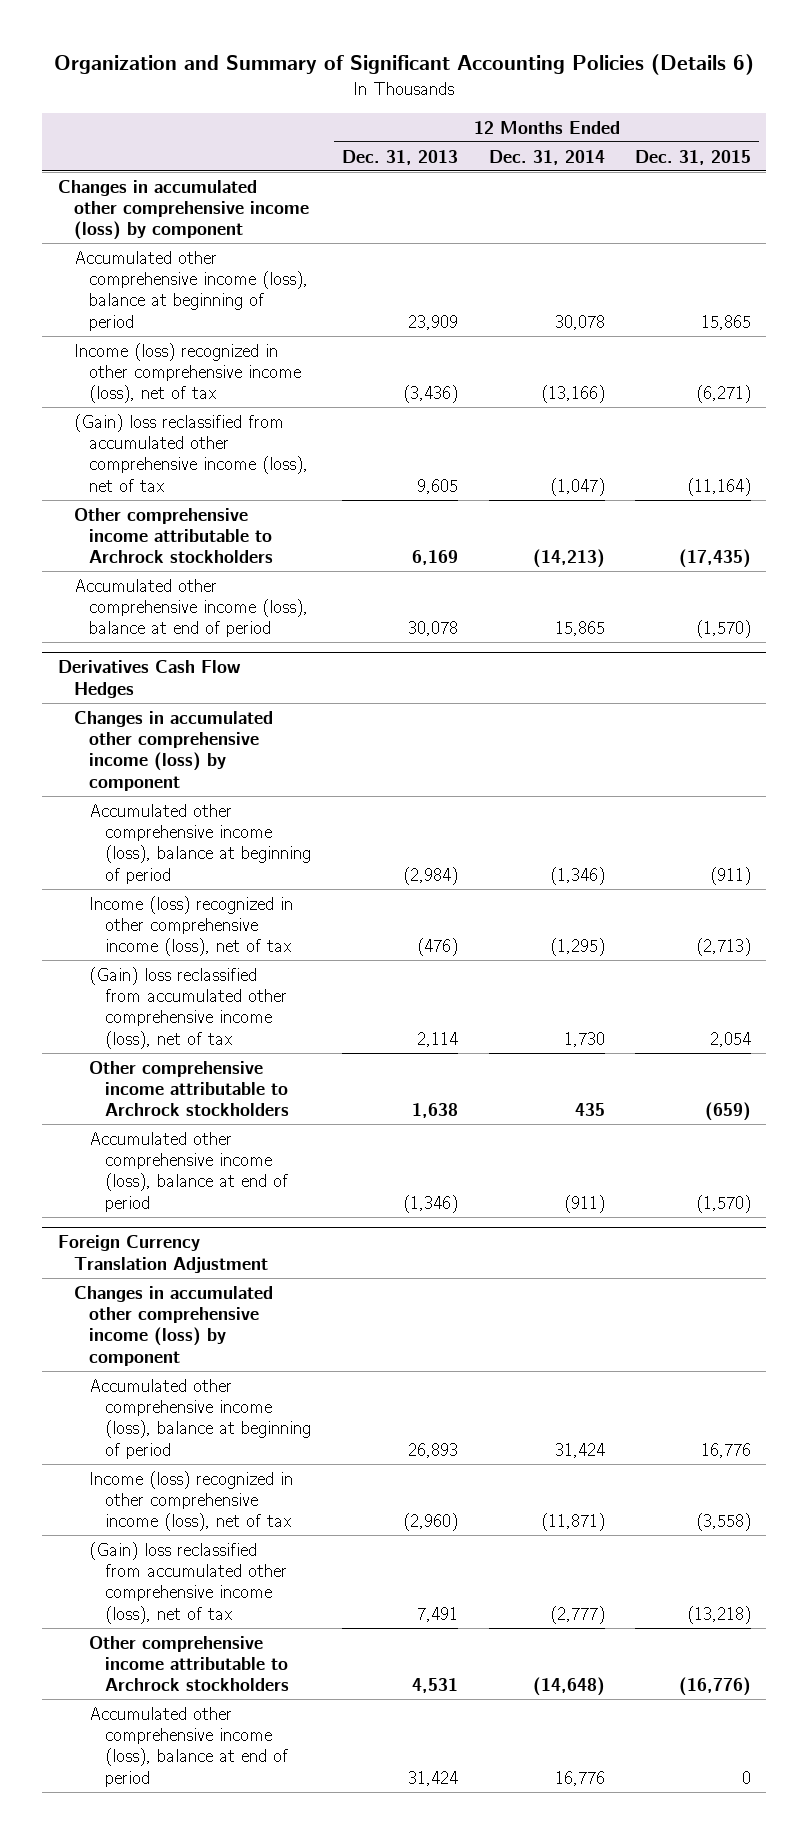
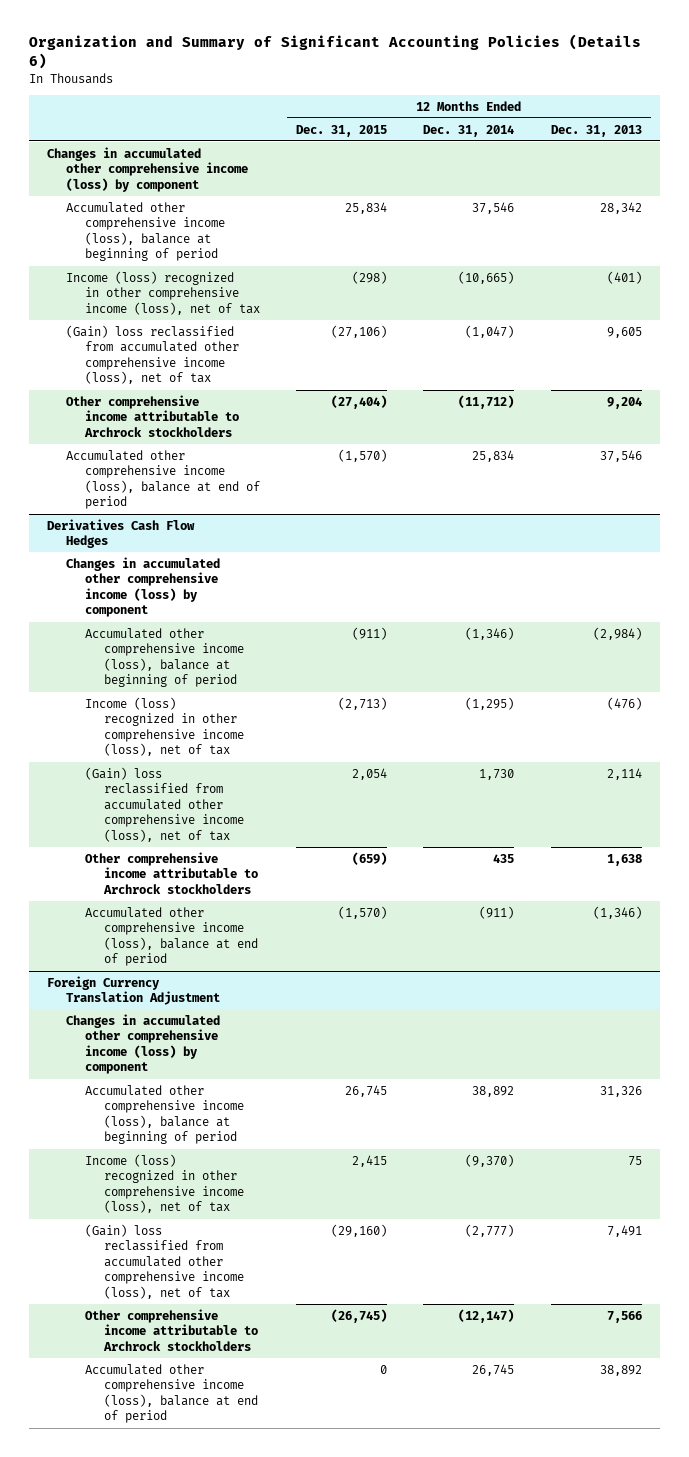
[407,314,458,330] 23,909 -> [599,201,642,214] 28,342
[554,314,605,330] 30,078 -> [472,201,515,214] 37,546
[701,314,752,330] 15,865 -> [345,201,388,214] 25,834
[402,385,458,404] (3,436) -> [606,270,642,284] (401)
[540,385,605,404] (13,166) -> [458,270,515,284] (10,665)
[696,385,752,404] (6,271) -> [352,270,388,284] (298)
[687,477,752,496] (11,164) -> [331,324,388,338] (27,106)
[411,550,458,566] 6,169 -> [606,396,642,409] 9,204
[532,549,605,569] (14,213) -> [458,394,515,409] (11,712)
[679,549,752,569] (17,435) -> [331,394,388,409] (27,404)
[407,621,458,637] 30,078 -> [599,449,642,462] 37,546
[554,621,605,637] 15,865 -> [472,449,515,462] 25,834
[407,1442,458,1458] 26,893 -> [599,1085,642,1097] 31,326
[554,1442,605,1458] 31,424 -> [472,1085,515,1097] 38,892
[701,1442,752,1458] 16,776 -> [345,1084,388,1097] 26,745
[402,1513,458,1532] (2,960) -> [627,1155,642,1166] 75
[540,1513,605,1532] (11,871) -> [465,1153,515,1167] (9,370)
[696,1513,752,1532] (3,558) -> [352,1154,388,1167] 2,415
[687,1605,752,1624] (13,218) -> [331,1223,388,1237] (29,160)
[411,1678,458,1694] 4,531 -> [606,1310,642,1323] 7,566
[532,1677,605,1697] (14,648) -> [458,1308,515,1323] (12,147)
[679,1677,752,1697] (16,776) -> [331,1308,388,1323] (26,745)
[407,1770,458,1786] 31,424 -> [599,1364,642,1376] 38,892
[554,1770,605,1786] 16,776 -> [472,1363,515,1376] 26,745

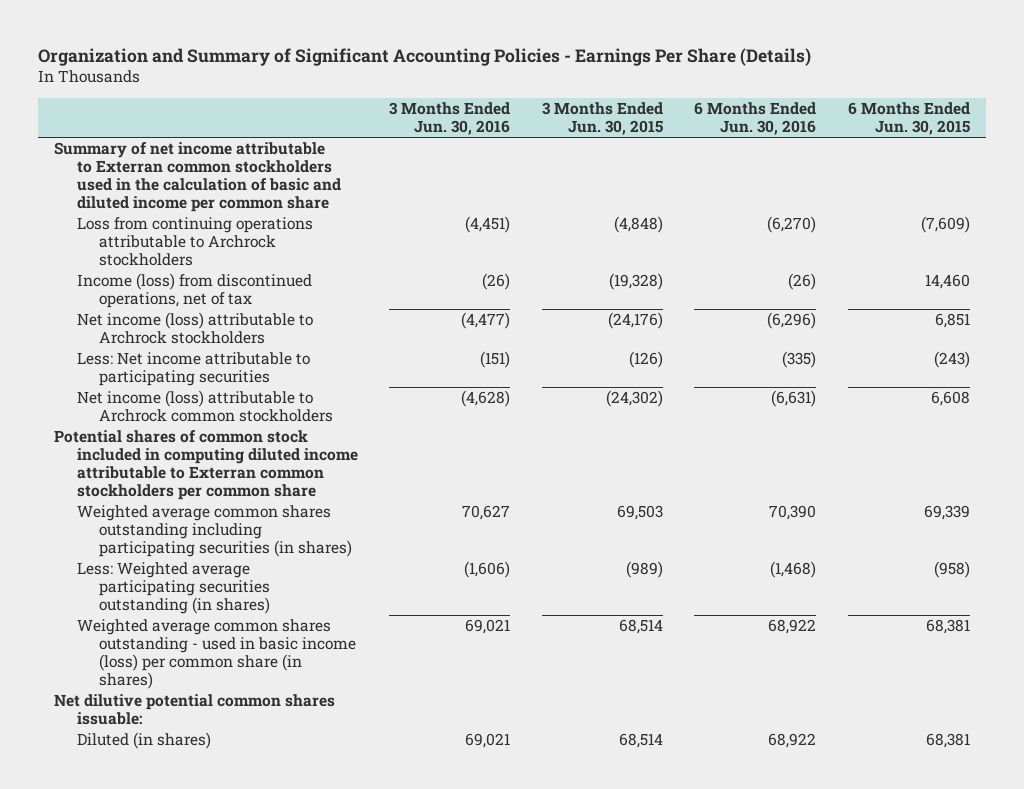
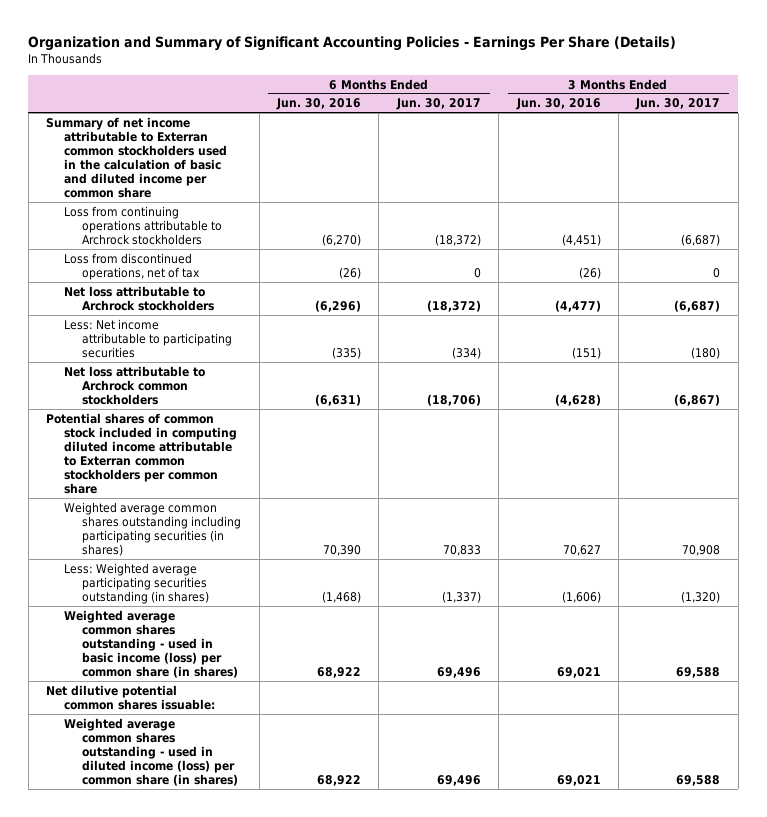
[541,101,663,135] 3 Months Ended Jun. 30, 2015 -> none
[847,101,970,135] 6 Months Ended Jun. 30, 2015 -> none
none -> [395,98,481,111] Jun. 30, 2017
none -> [635,98,721,111] Jun. 30, 2017
[76,273,312,309] Income (loss) from discontinued operations, net of tax -> [64,252,201,280] Loss from discontinued operations, net of tax
[76,312,313,345] Net income (loss) attributable to Archrock stockholders -> [64,285,215,311] Net loss attributable to Archrock stockholders
[76,390,334,423] Net income (loss) attributable to Archrock common stockholders -> [64,365,206,405] Net loss attributable to Archrock common stockholders
[76,732,211,750] Diluted (in shares) -> [64,717,239,787] Weighted average common shares outstanding - used in diluted income (loss) per common share (in shares)

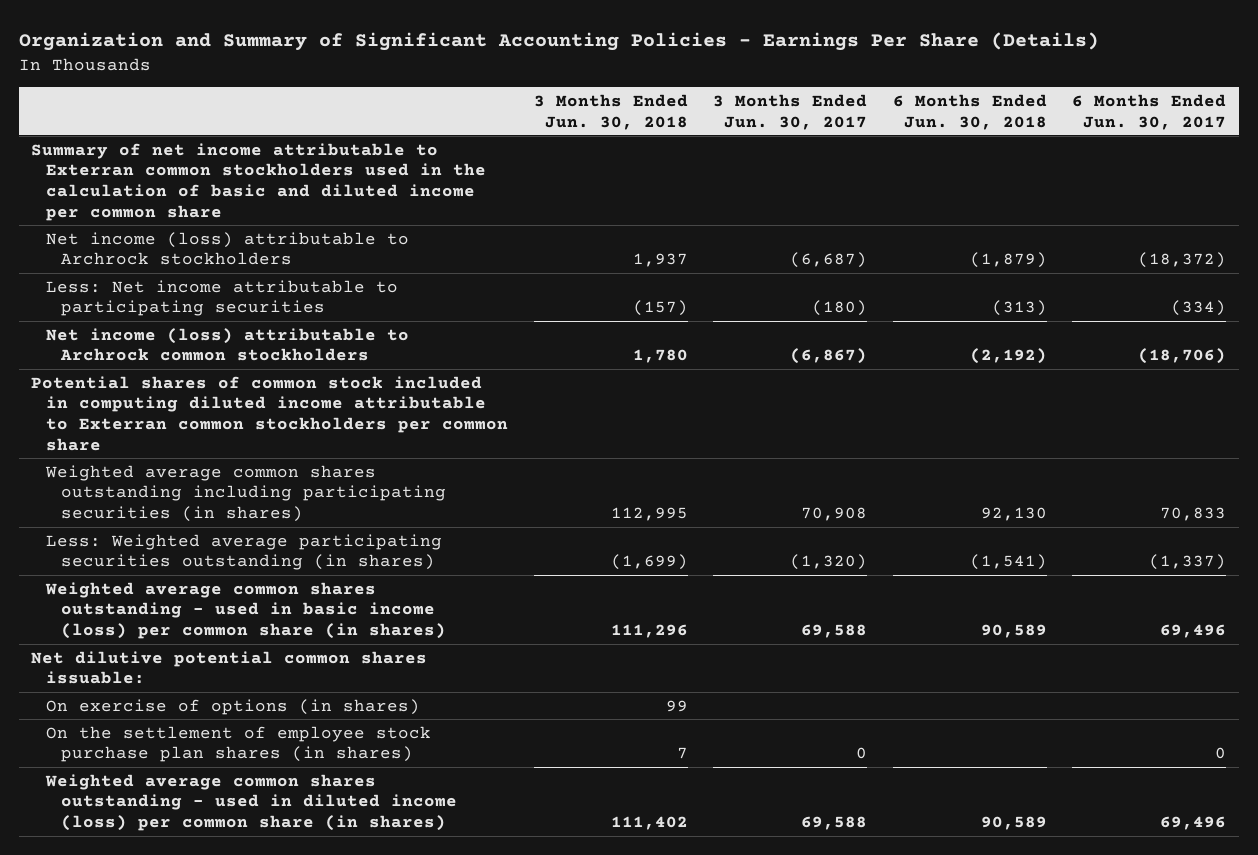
[275,98,361,111] Jun. 30, 2016 -> none
[515,98,601,111] Jun. 30, 2016 -> none
none -> [533,93,688,130] 3 Months Ended Jun. 30, 2018
none -> [892,93,1047,130] 6 Months Ended Jun. 30, 2018
[64,205,223,245] Loss from continuing operations attributable to Archrock stockholders -> none
[64,252,201,280] Loss from discontinued operations, net of tax -> none
[64,285,215,311] Net loss attributable to Archrock stockholders -> [46,231,410,266] Net income (loss) attributable to Archrock stockholders
[64,365,206,405] Net loss attributable to Archrock common stockholders -> [46,327,410,362] Net income (loss) attributable to Archrock common stockholders
none -> [46,698,421,715] On exercise of options (in shares)
none -> [46,725,432,763] On the settlement of employee stock purchase plan shares (in shares)

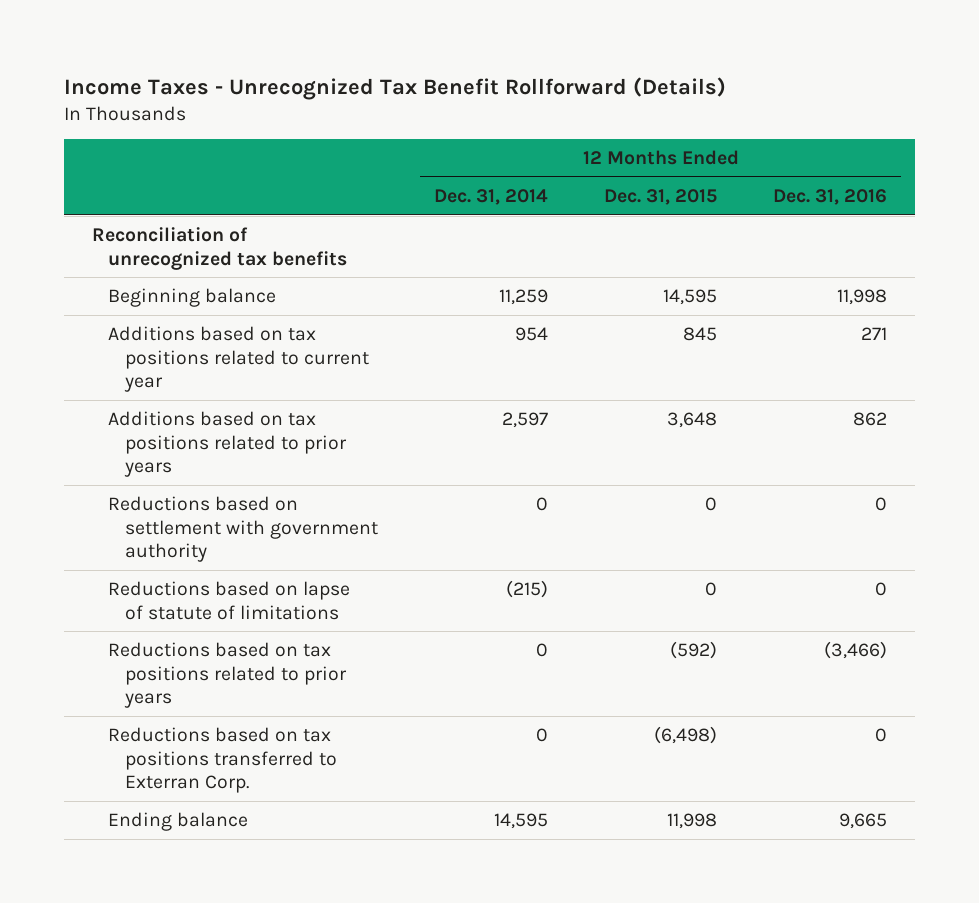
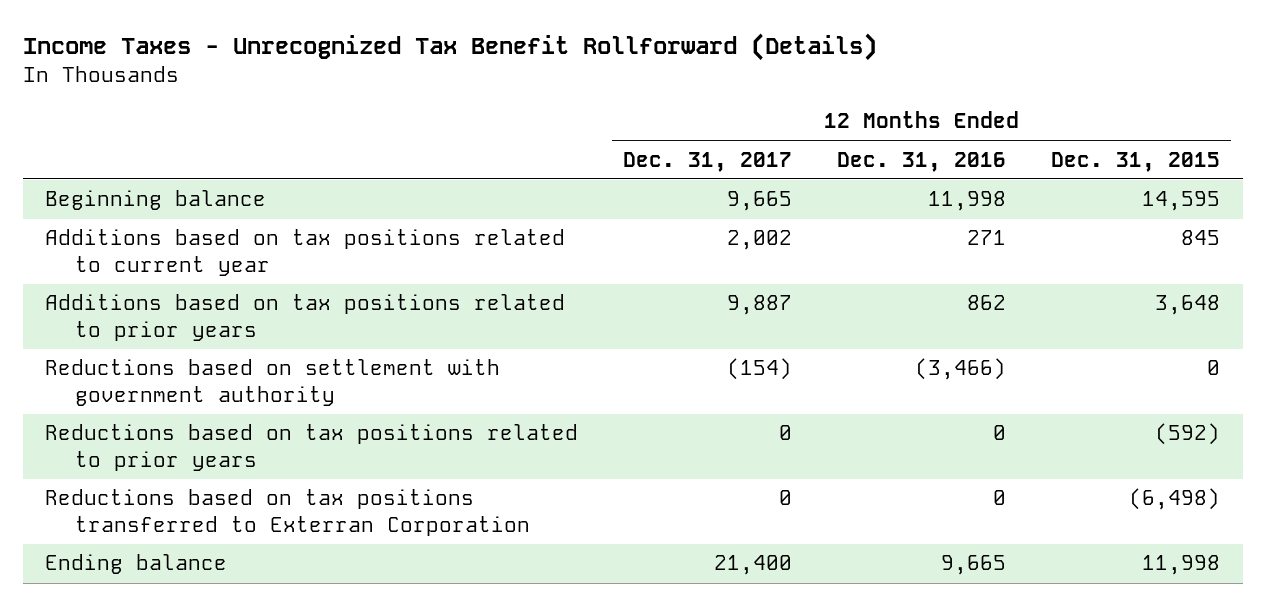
[434,188,549,205] Dec. 31, 2014 -> none
none -> [623,151,793,172] Dec. 31, 2017
[91,226,348,270] Reconciliation of unrecognized tax benefits -> none
[108,580,351,620] Reductions based on lapse of statute of limitations -> none
[874,496,887,511] 0 -> [915,358,1007,381] (3,466)
[823,640,887,659] (3,466) -> [993,425,1007,441] 0
[108,726,338,794] Reductions based on tax positions transferred to Exterran Corp. -> [45,489,530,536] Reductions based on tax positions transferred to Exterran Corporation

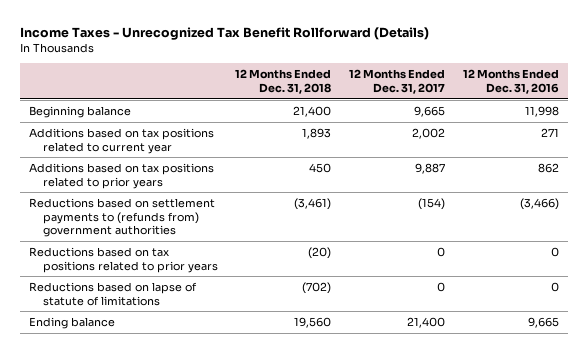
[1051,151,1221,172] Dec. 31, 2015 -> none
none -> [235,69,332,94] 12 Months Ended Dec. 31, 2018
[45,359,501,406] Reductions based on settlement with government authority -> [29,197,216,238] Reductions based on settlement payments to (refunds from) government authorities
[45,489,530,536] Reductions based on tax positions transferred to Exterran Corporation -> none
none -> [29,281,198,306] Reductions based on lapse of statute of limitations

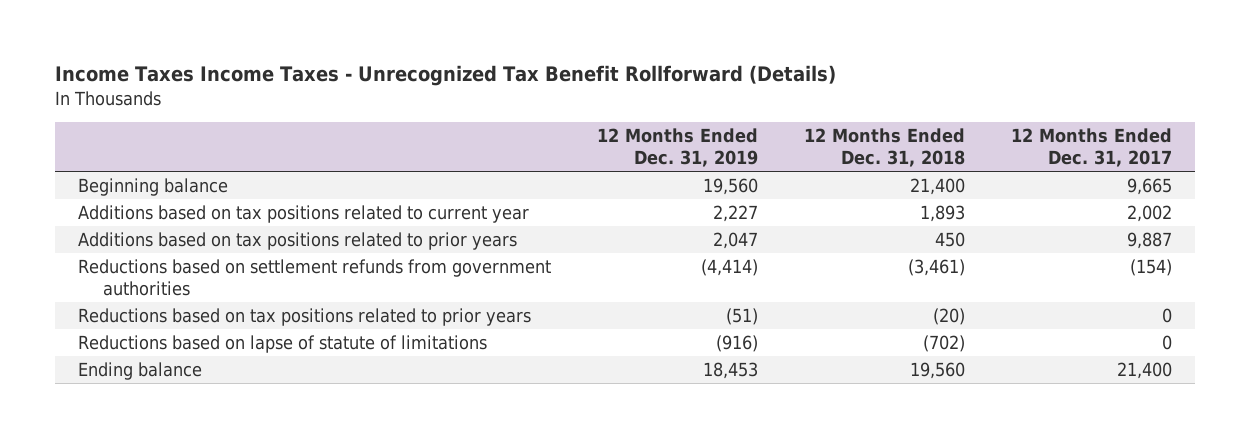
[20,27,430,41] Income Taxes - Unrecognized Tax Benefit Rollforward (Details) -> [54,65,836,87] Income Taxes Income Taxes - Unrecognized Tax Benefit Rollforward (Details)
[463,69,560,94] 12 Months Ended Dec. 31, 2016 -> none
none -> [596,127,758,168] 12 Months Ended Dec. 31, 2019
[29,197,216,238] Reductions based on settlement payments to (refunds from) government authorities -> [77,258,551,296] Reductions based on settlement refunds from government authorities

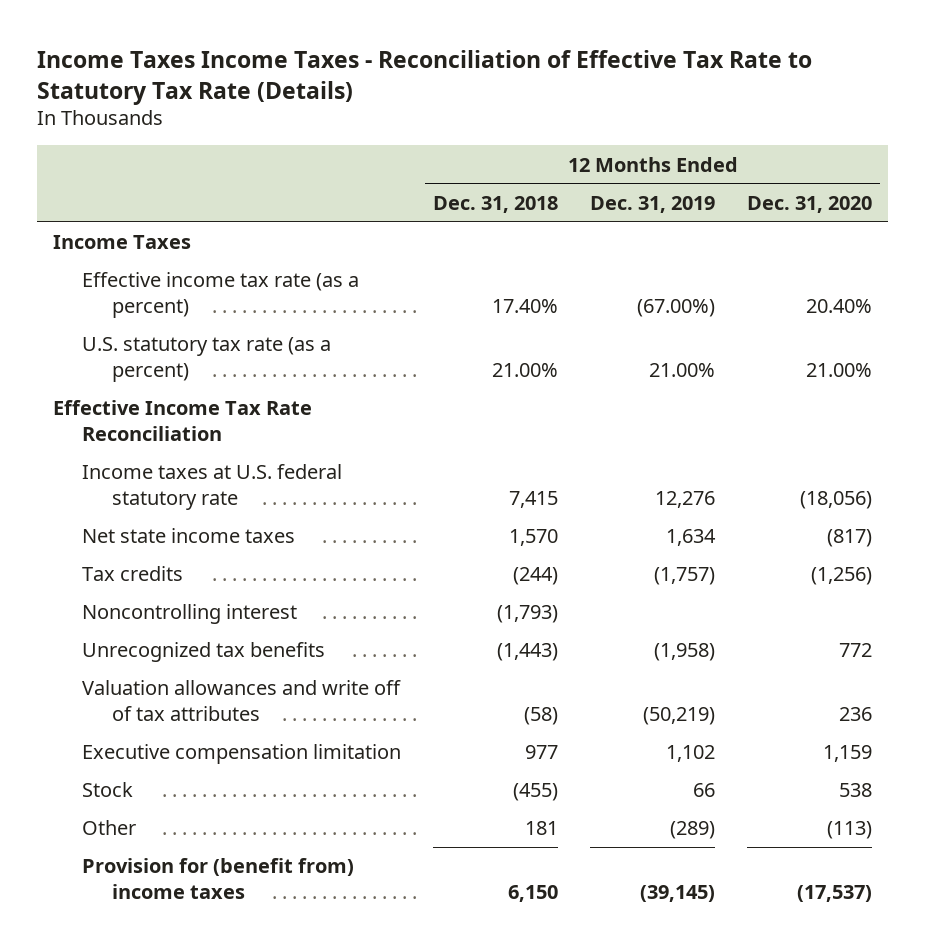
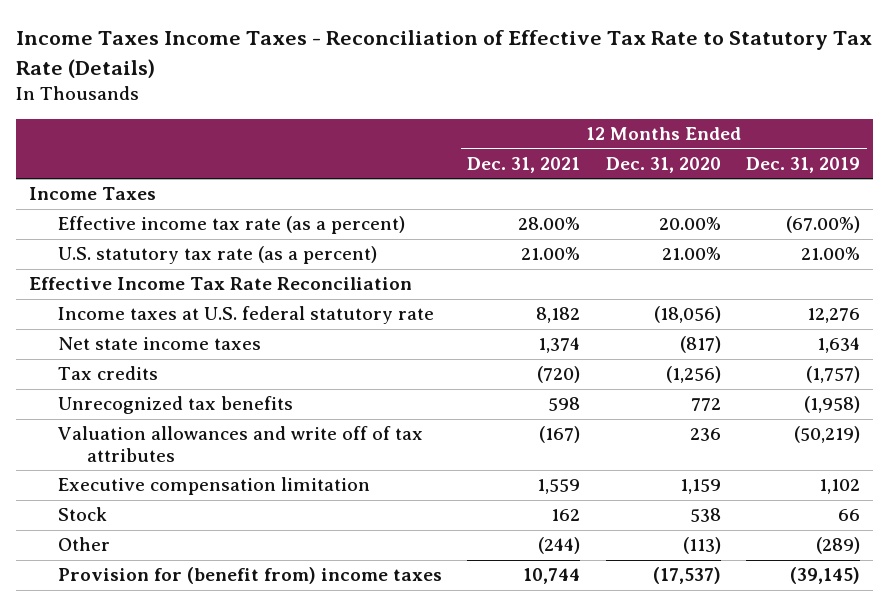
[433,195,559,213] Dec. 31, 2018 -> none
none -> [467,156,581,173] Dec. 31, 2021
[805,298,872,313] 20.40% -> [658,217,721,231] 20.00%
[82,604,298,625] Noncontrolling interest -> none

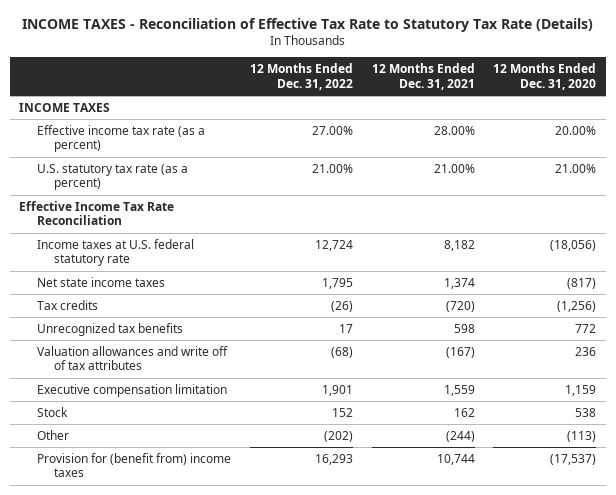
[16,30,873,78] Income Taxes Income Taxes - Reconciliation of Effective Tax Rate to Statutory Tax Rate (Details) -> [21,17,593,32] INCOME TAXES - Reconciliation of Effective Tax Rate to Statutory Tax Rate (Details)
[746,156,861,173] Dec. 31, 2019 -> none
none -> [249,63,353,90] 12 Months Ended Dec. 31, 2022
[28,187,156,201] Income Taxes -> [19,103,111,113] INCOME TAXES

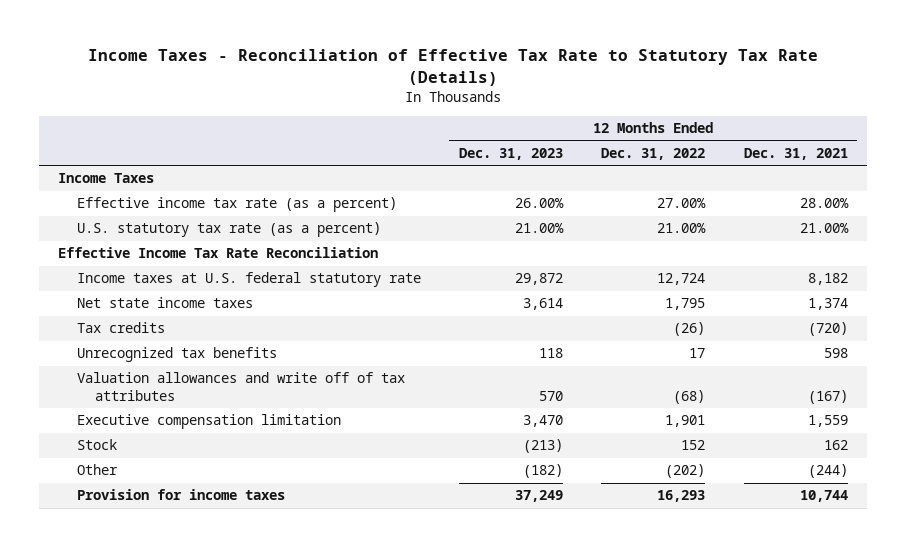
[21,17,593,32] INCOME TAXES - Reconciliation of Effective Tax Rate to Statutory Tax Rate (Details) -> [88,49,819,86] Income Taxes - Reconciliation of Effective Tax Rate to Statutory Tax Rate (Details)
[493,63,597,90] 12 Months Ended Dec. 31, 2020 -> none
none -> [459,147,564,160] Dec. 31, 2023
[19,103,111,113] INCOME TAXES -> [58,173,155,184] Income Taxes
[36,453,231,478] Provision for (benefit from) income taxes -> [76,489,285,501] Provision for income taxes

